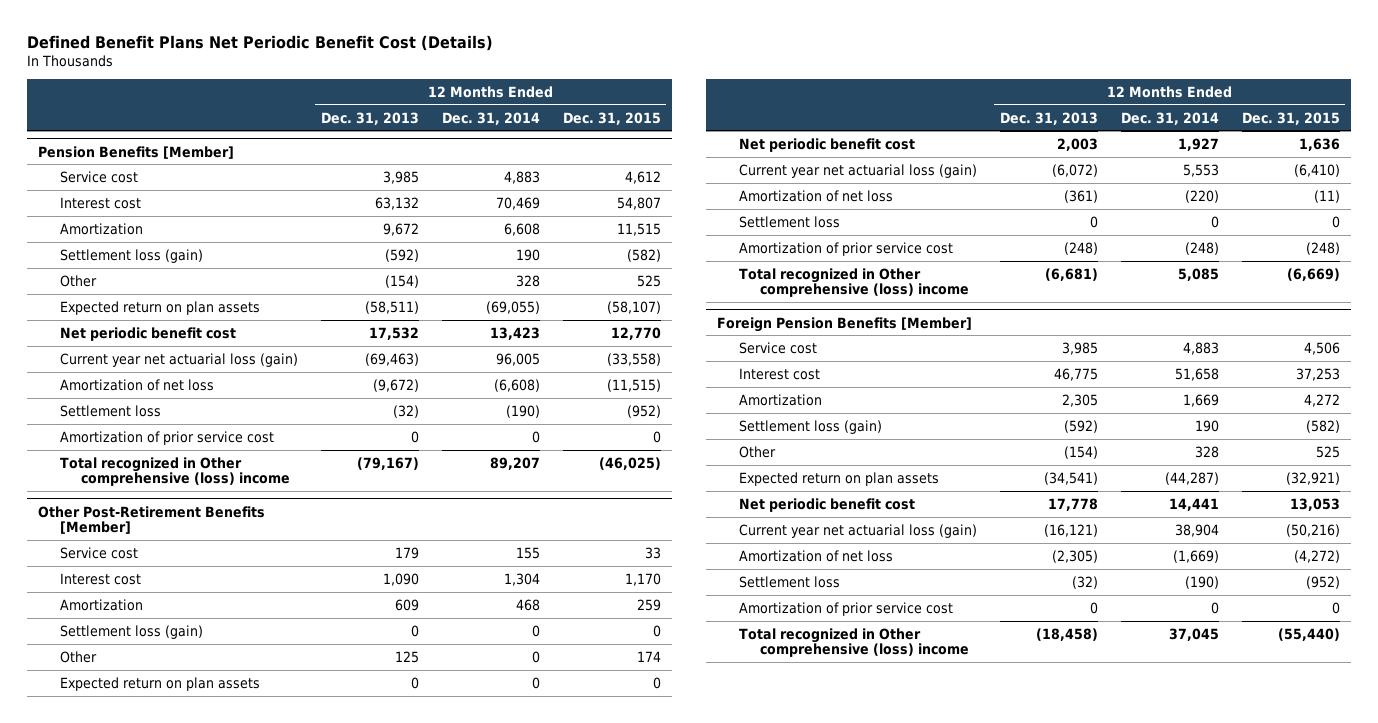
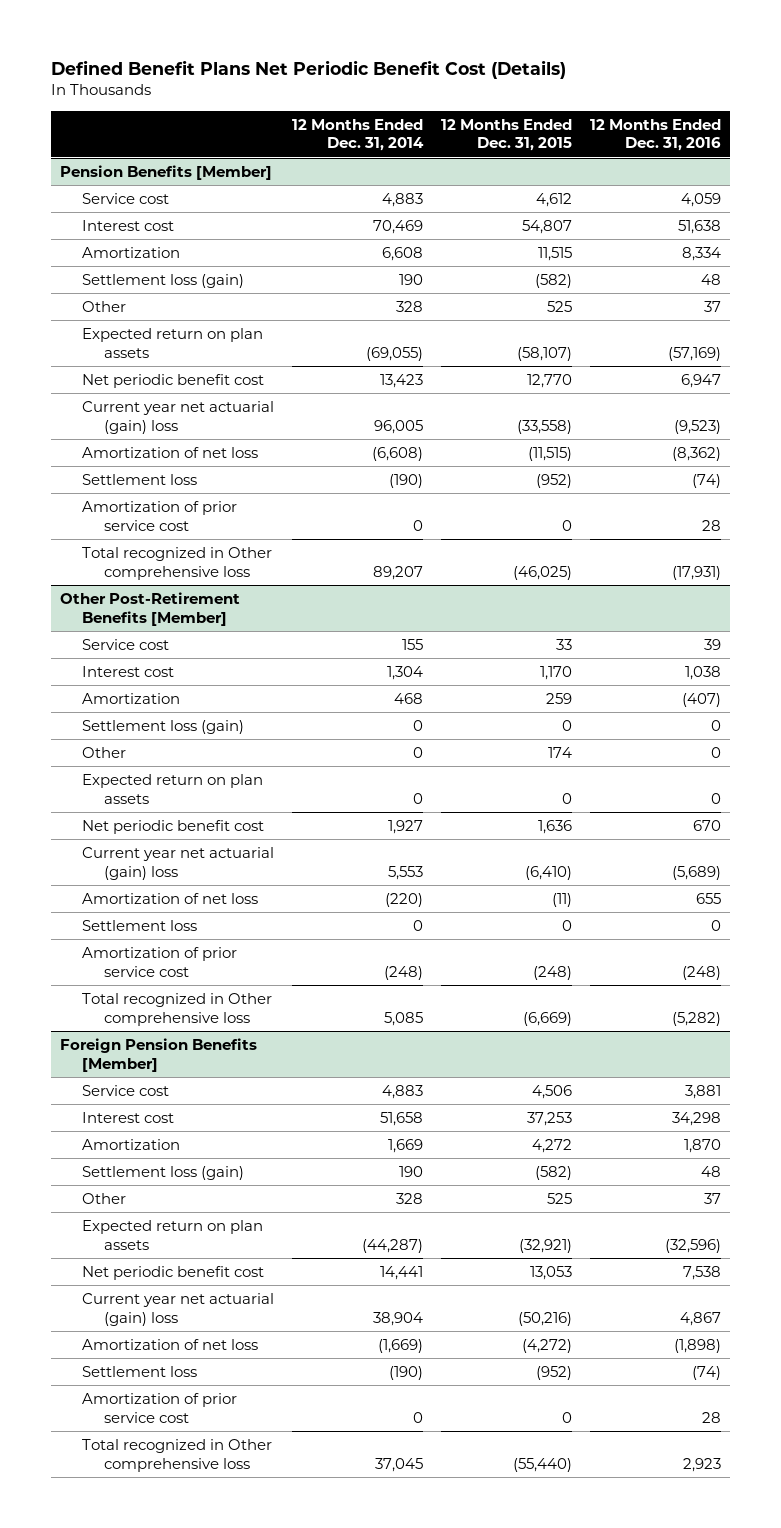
[320,111,419,125] Dec. 31, 2013 -> none
none -> [589,118,721,152] 12 Months Ended Dec. 31, 2016
[59,352,298,367] Current year net actuarial loss (gain) -> [81,400,274,434] Current year net actuarial (gain) loss
[59,456,290,487] Total recognized in Other comprehensive (loss) income -> [81,546,272,580] Total recognized in Other comprehensive loss
[738,163,977,178] Current year net actuarial loss (gain) -> [81,846,274,880] Current year net actuarial (gain) loss
[738,267,969,298] Total recognized in Other comprehensive (loss) income -> [81,992,272,1026] Total recognized in Other comprehensive loss
[738,523,977,538] Current year net actuarial loss (gain) -> [81,1292,274,1326] Current year net actuarial (gain) loss
[738,627,969,658] Total recognized in Other comprehensive (loss) income -> [81,1438,272,1472] Total recognized in Other comprehensive loss

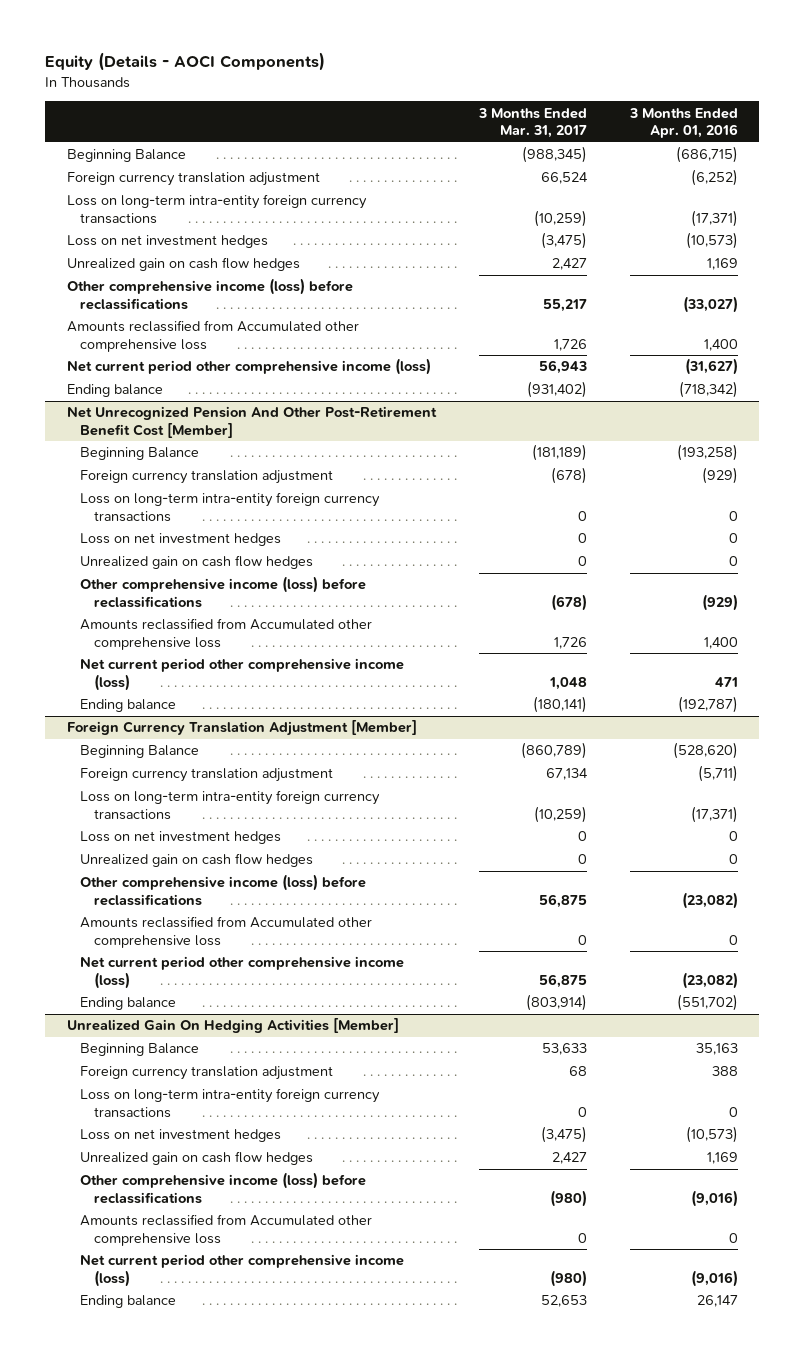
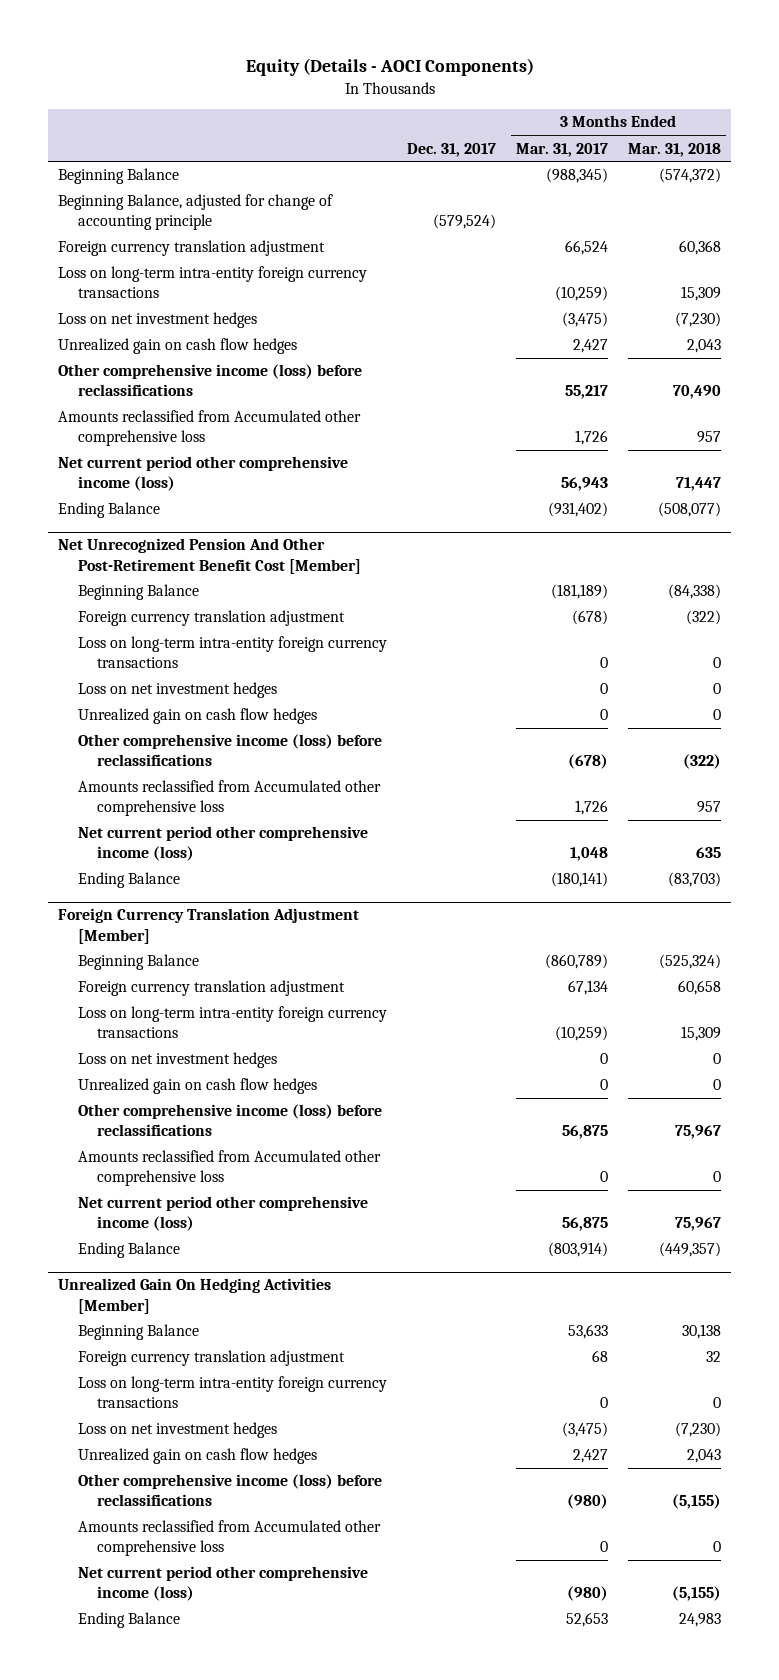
[628,107,738,138] 3 Months Ended Apr. 01, 2016 -> none
none -> [406,142,496,157] Dec. 31, 2017
none -> [627,142,721,157] Mar. 31, 2018
none -> [58,194,334,231] Beginning Balance, adjusted for change of accounting principle
[66,384,163,398] Ending balance -> [58,502,161,519] Ending Balance
[80,699,177,713] Ending balance -> [77,872,180,889] Ending Balance
[80,997,177,1011] Ending balance -> [77,1242,180,1259] Ending Balance
[80,1295,177,1309] Ending balance -> [77,1612,180,1629] Ending Balance

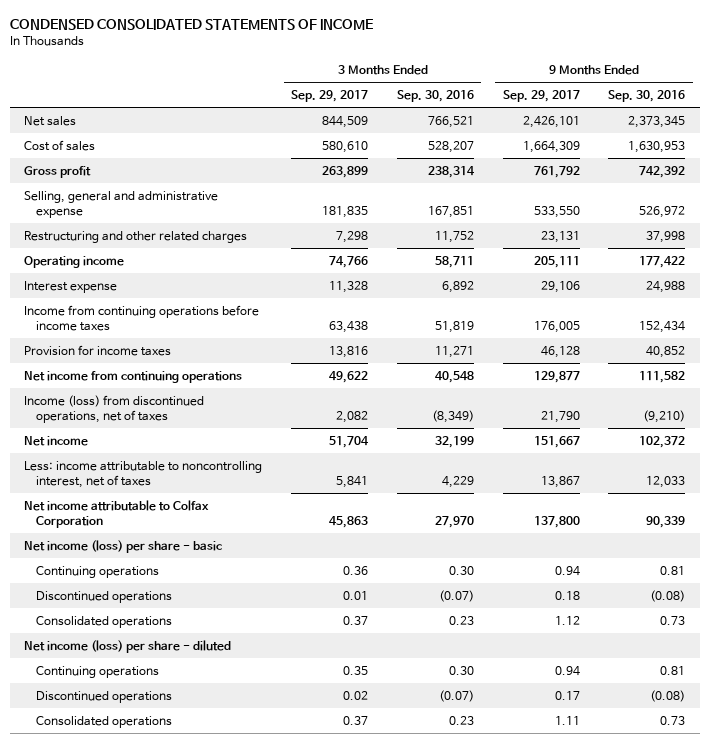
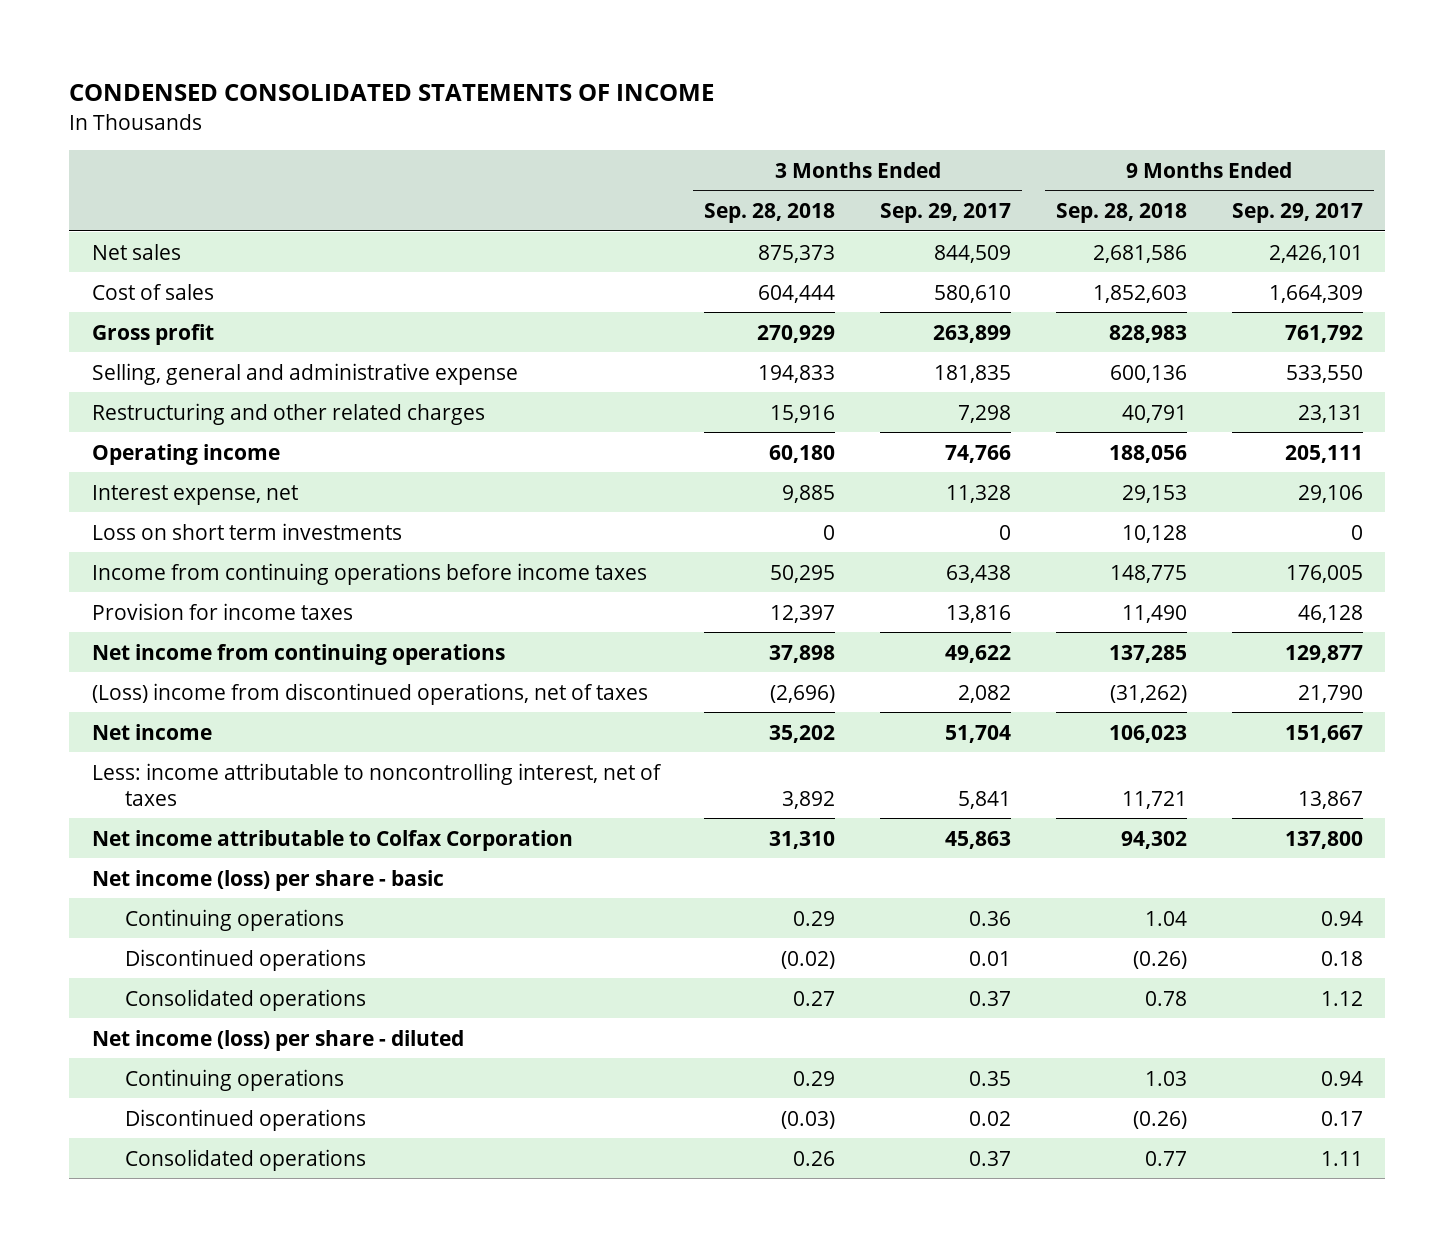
[396,90,474,103] Sep. 30, 2016 -> none
[608,90,686,103] Sep. 30, 2016 -> none
none -> [704,203,836,224] Sep. 28, 2018
none -> [1055,203,1187,224] Sep. 28, 2018
[24,280,118,293] Interest expense -> [91,484,298,505] Interest expense, net
none -> [91,522,402,540] Loss on short term investments
[24,394,205,424] Income (loss) from discontinued operations, net of taxes -> [91,682,648,705] (Loss) income from discontinued operations, net of taxes

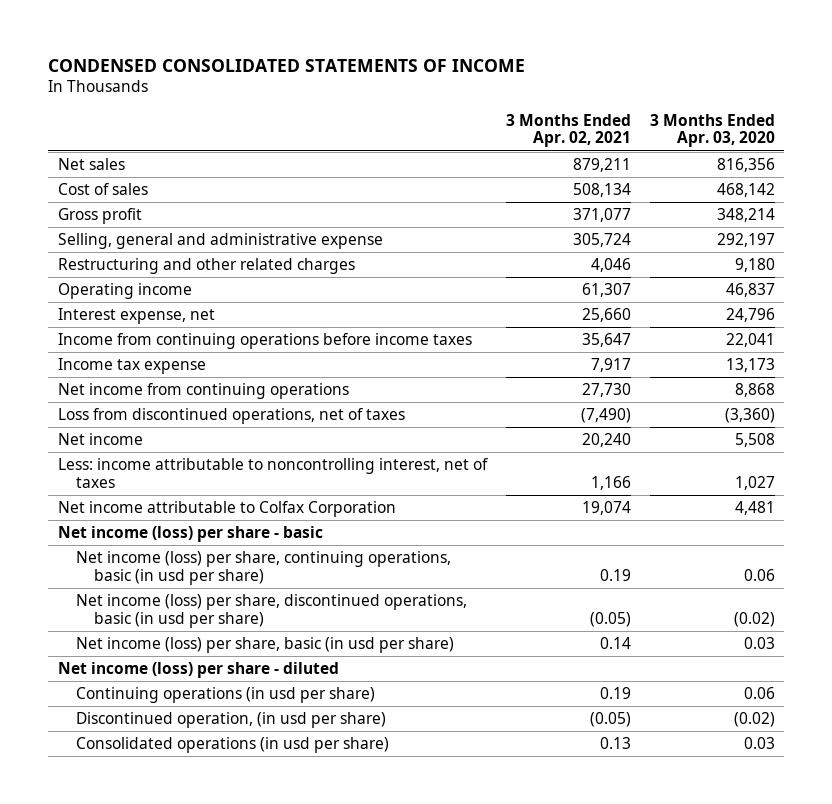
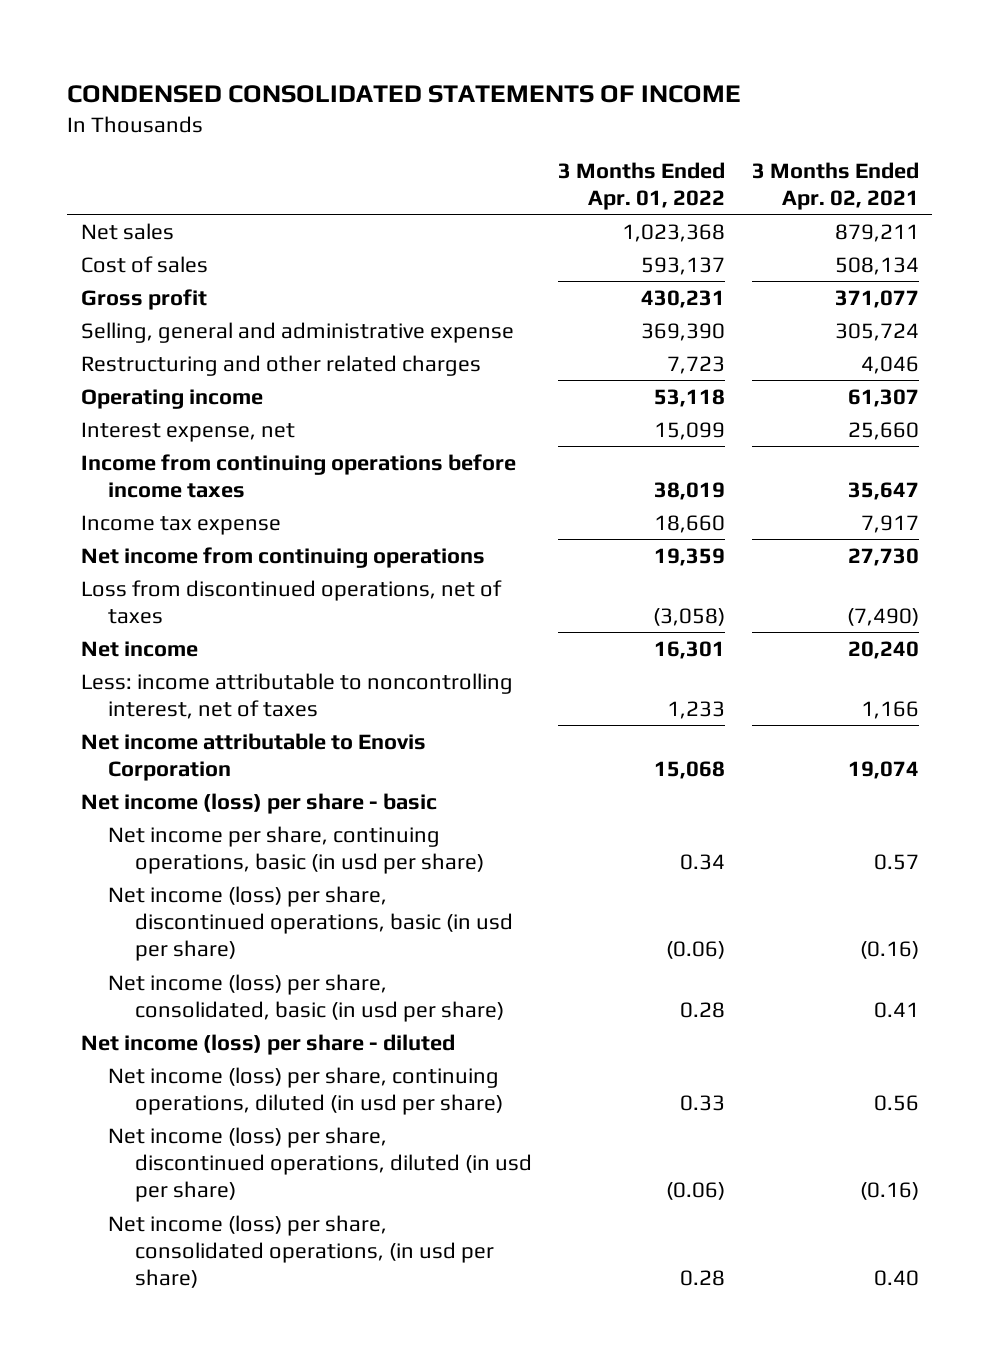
[649,113,775,148] 3 Months Ended Apr. 03, 2020 -> none
none -> [558,161,726,211] 3 Months Ended Apr. 01, 2022
[57,501,396,518] Net income attributable to Colfax Corporation -> [80,732,426,782] Net income attributable to Enovis Corporation
[75,551,451,585] Net income (loss) per share, continuing operations, basic (in usd per share) -> [107,825,484,875] Net income per share, continuing operations, basic (in usd per share)
[599,568,631,581] 0.19 -> [873,854,919,871] 0.57
[589,611,631,627] (0.05) -> [859,941,919,960] (0.16)
[75,637,454,654] Net income (loss) per share, basic (in usd per share) -> [107,973,504,1023] Net income (loss) per share, consolidated, basic (in usd per share)
[599,637,631,650] 0.14 -> [873,1002,919,1019] 0.41
[75,687,375,704] Continuing operations (in usd per share) -> [107,1066,503,1116] Net income (loss) per share, continuing operations, diluted (in usd per share)
[599,687,631,700] 0.19 -> [873,1095,919,1112] 0.56
[75,712,386,729] Discontinued operation, (in usd per share) -> [107,1126,532,1203] Net income (loss) per share, discontinued operations, diluted (in usd per share)
[589,712,631,728] (0.05) -> [859,1182,919,1201] (0.16)
[75,737,389,754] Consolidated operations (in usd per share) -> [107,1214,494,1289] Net income (loss) per share, consolidated operations, (in usd per share)
[599,737,631,750] 0.13 -> [873,1270,919,1287] 0.40

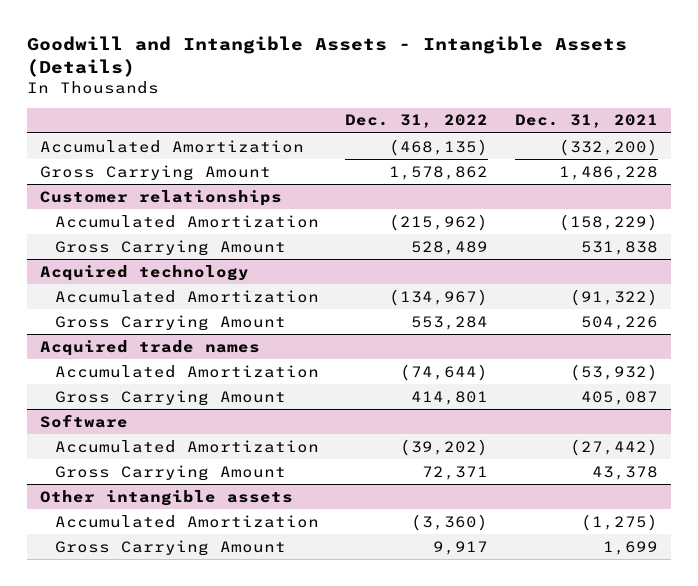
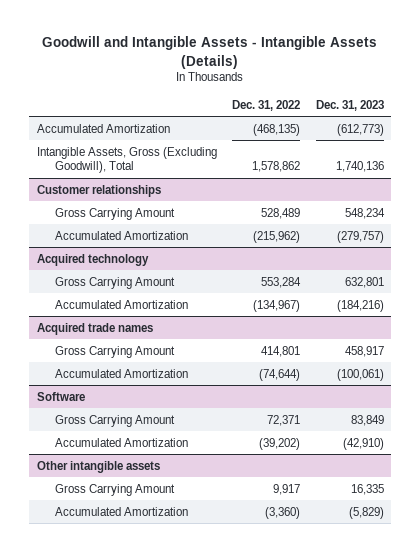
[515,114,659,129] Dec. 31, 2021 -> none
none -> [315,99,384,111] Dec. 31, 2023
[40,164,272,181] Gross Carrying Amount -> [36,146,217,174] Intangible Assets, Gross (Excluding Goodwill), Total
[54,214,319,228] Accumulated Amortization -> [55,230,189,240] Accumulated Amortization
[54,289,319,303] Accumulated Amortization -> [55,299,189,309] Accumulated Amortization
[54,364,319,378] Accumulated Amortization -> [55,368,189,378] Accumulated Amortization
[54,439,319,453] Accumulated Amortization -> [55,437,189,447] Accumulated Amortization
[54,514,319,528] Accumulated Amortization -> [55,506,189,516] Accumulated Amortization

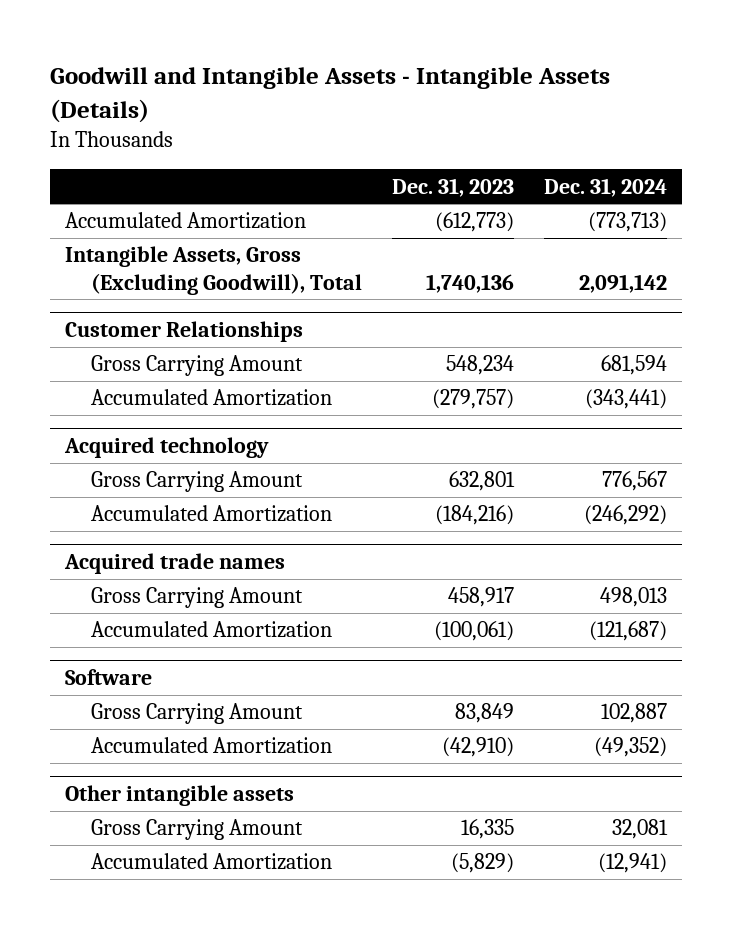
[232,99,301,111] Dec. 31, 2022 -> none
none -> [544,177,668,197] Dec. 31, 2024
[36,184,161,197] Customer relationships -> [64,321,303,343] Customer Relationships

